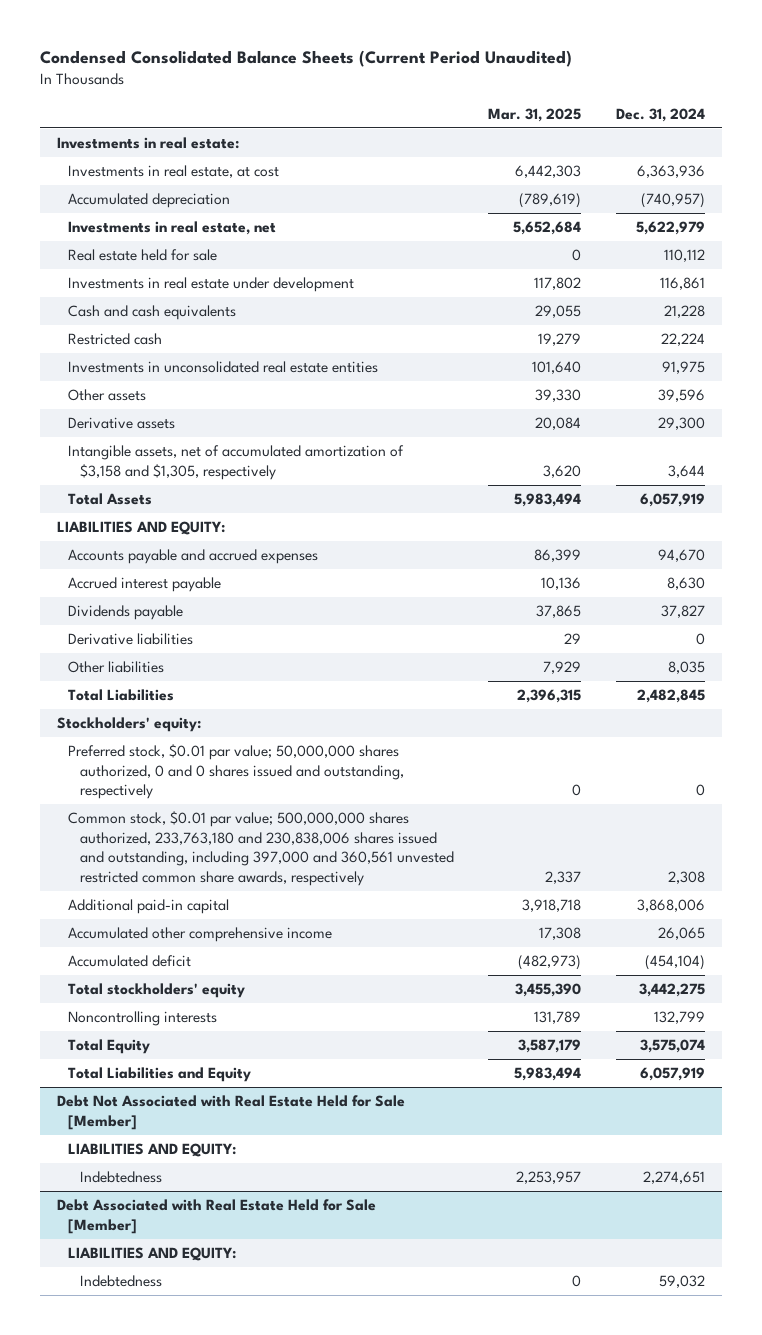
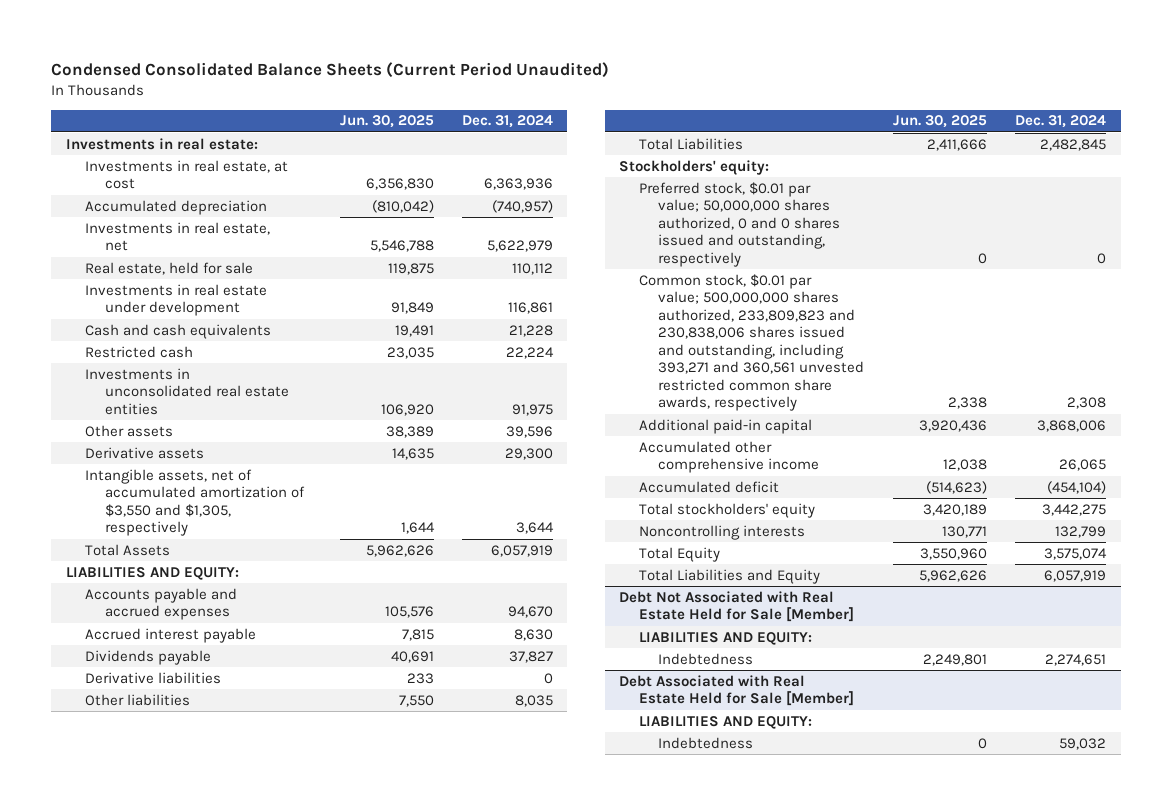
[488,107,582,122] Mar. 31, 2025 -> none
none -> [339,115,434,129] Jun. 30, 2025
[68,249,218,262] Real estate held for sale -> [85,261,254,275] Real estate, held for sale
[68,445,405,480] Intangible assets, net of accumulated amortization of $3,158 and $1,305, respectively -> [85,468,306,537] Intangible assets, net of accumulated amortization of $3,550 and $1,305, respectively
[68,811,455,886] Common stock, $0.01 par value; 500,000,000 shares authorized, 233,763,180 and 230,838,006 shares issued and outstanding, including 397,000 and 360,561 unvested restricted common share awards, respectively -> [638,273,865,412] Common stock, $0.01 par value; 500,000,000 shares authorized, 233,809,823 and 230,838,006 shares issued and outstanding, including 393,271 and 360,561 unvested restricted common share awards, respectively

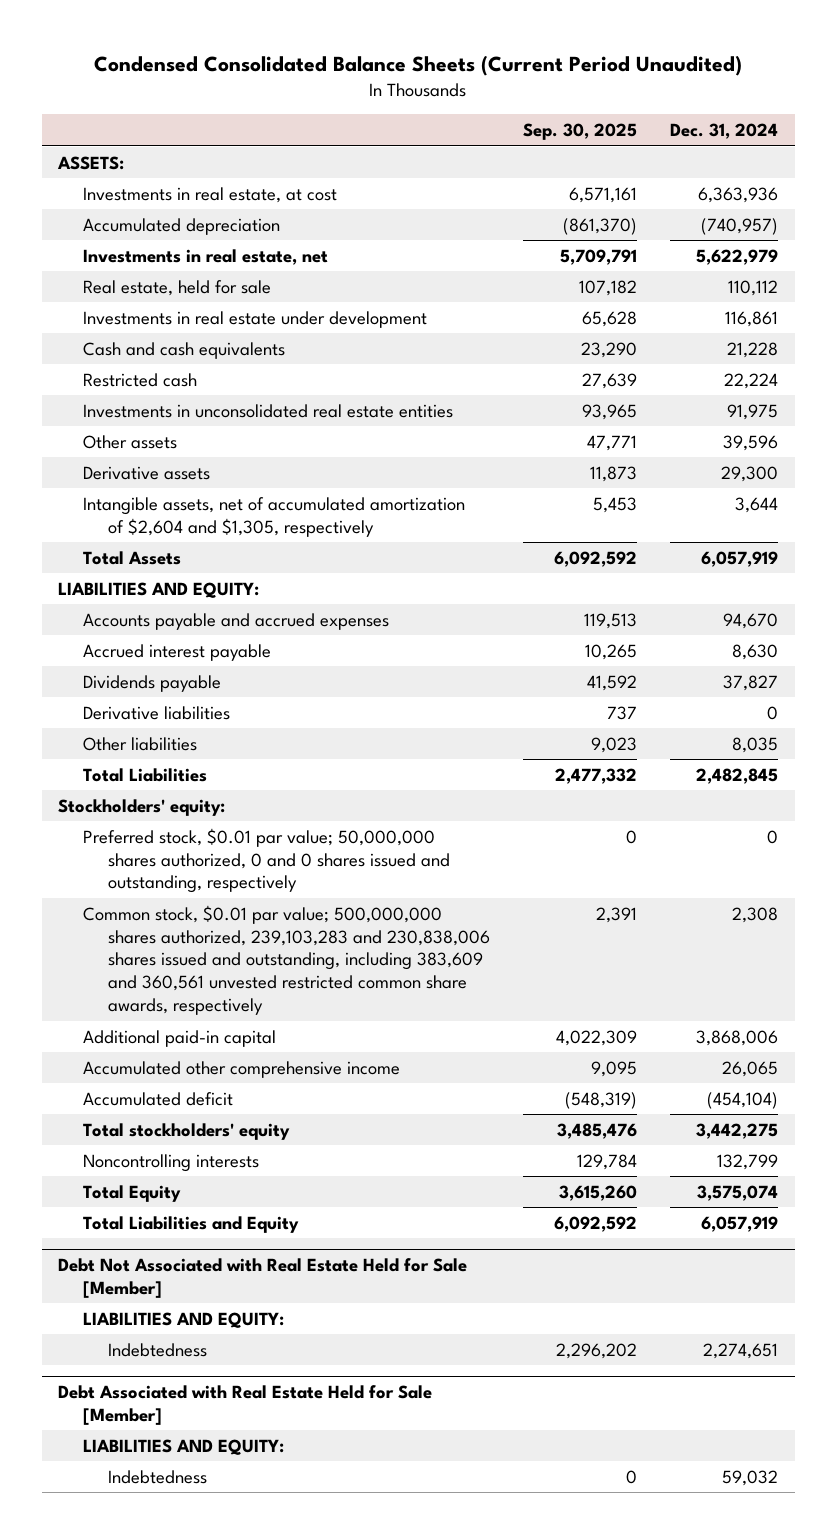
[339,115,434,129] Jun. 30, 2025 -> none
none -> [522,123,637,141] Sep. 30, 2025
[65,137,258,150] Investments in real estate: -> none
none -> [57,155,125,170] ASSETS:
[85,468,306,537] Intangible assets, net of accumulated amortization of $3,550 and $1,305, respectively -> [82,496,465,537] Intangible assets, net of accumulated amortization of $2,604 and $1,305, respectively
[638,273,865,412] Common stock, $0.01 par value; 500,000,000 shares authorized, 233,809,823 and 230,838,006 shares issued and outstanding, including 393,271 and 360,561 unvested restricted common share awards, respectively -> [82,904,490,1016] Common stock, $0.01 par value; 500,000,000 shares authorized, 239,103,283 and 230,838,006 shares issued and outstanding, including 383,609 and 360,561 unvested restricted common share awards, respectively

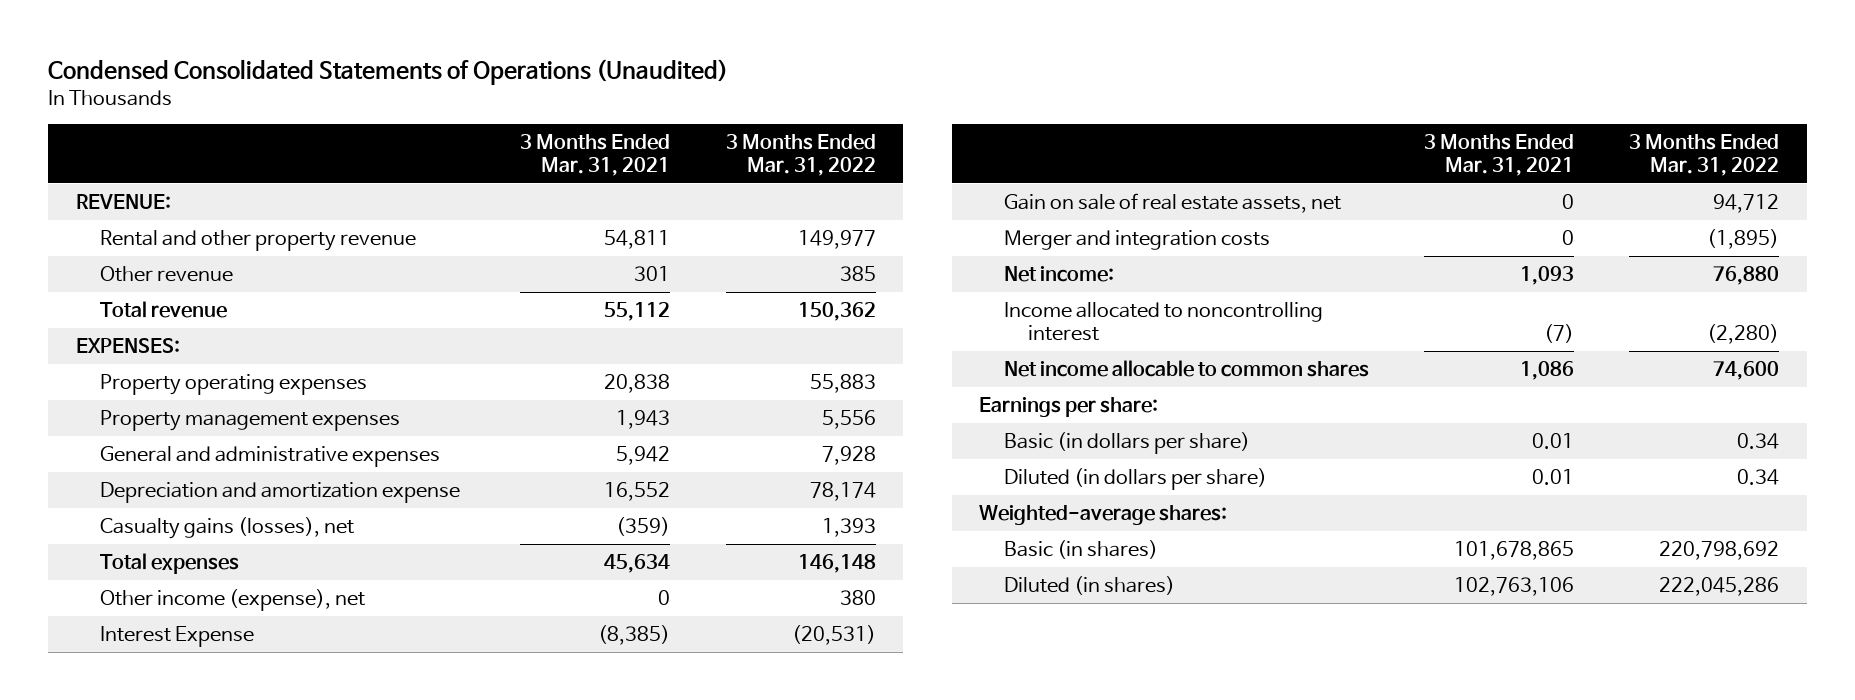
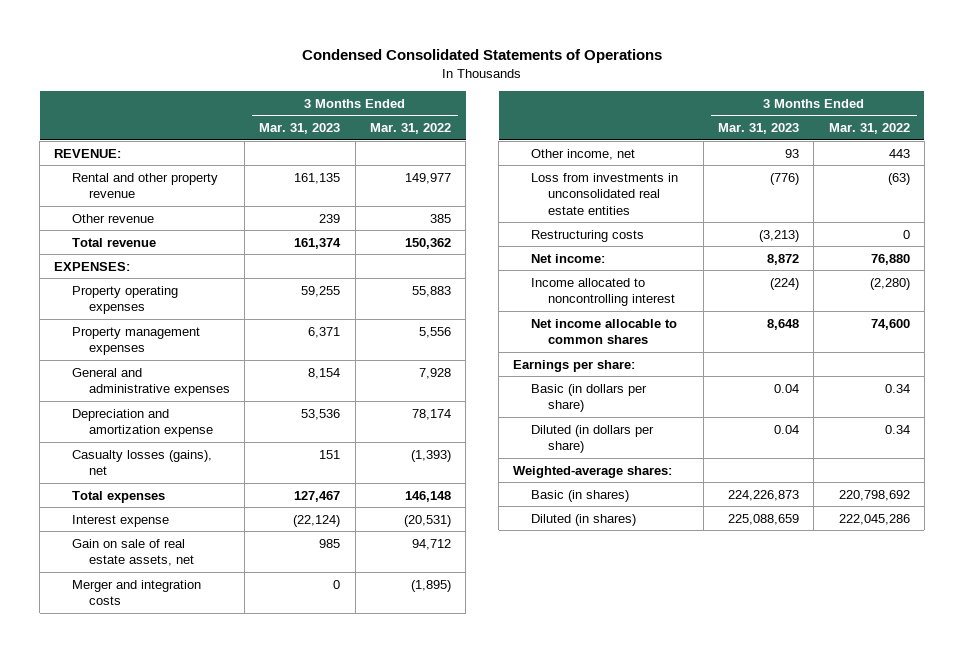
[48,59,729,86] Condensed Consolidated Statements of Operations (Unaudited) -> [302,49,663,64] Condensed Consolidated Statements of Operations
[520,133,671,176] 3 Months Ended Mar. 31, 2021 -> none
none -> [259,123,341,135] Mar. 31, 2023
[100,516,355,539] Casualty gains (losses), net -> [71,449,212,476] Casualty losses (gains), net
[821,517,876,537] 1,393 -> [410,449,451,462] (1,393)
[100,588,366,611] Other income (expense), net -> none
[100,625,255,647] Interest Expense -> [71,514,169,527] Interest expense
none -> [530,148,635,160] Other income, net
none -> [530,172,678,215] Loss from investments in unconsolidated real estate entities
none -> [530,229,644,242] Restructuring costs

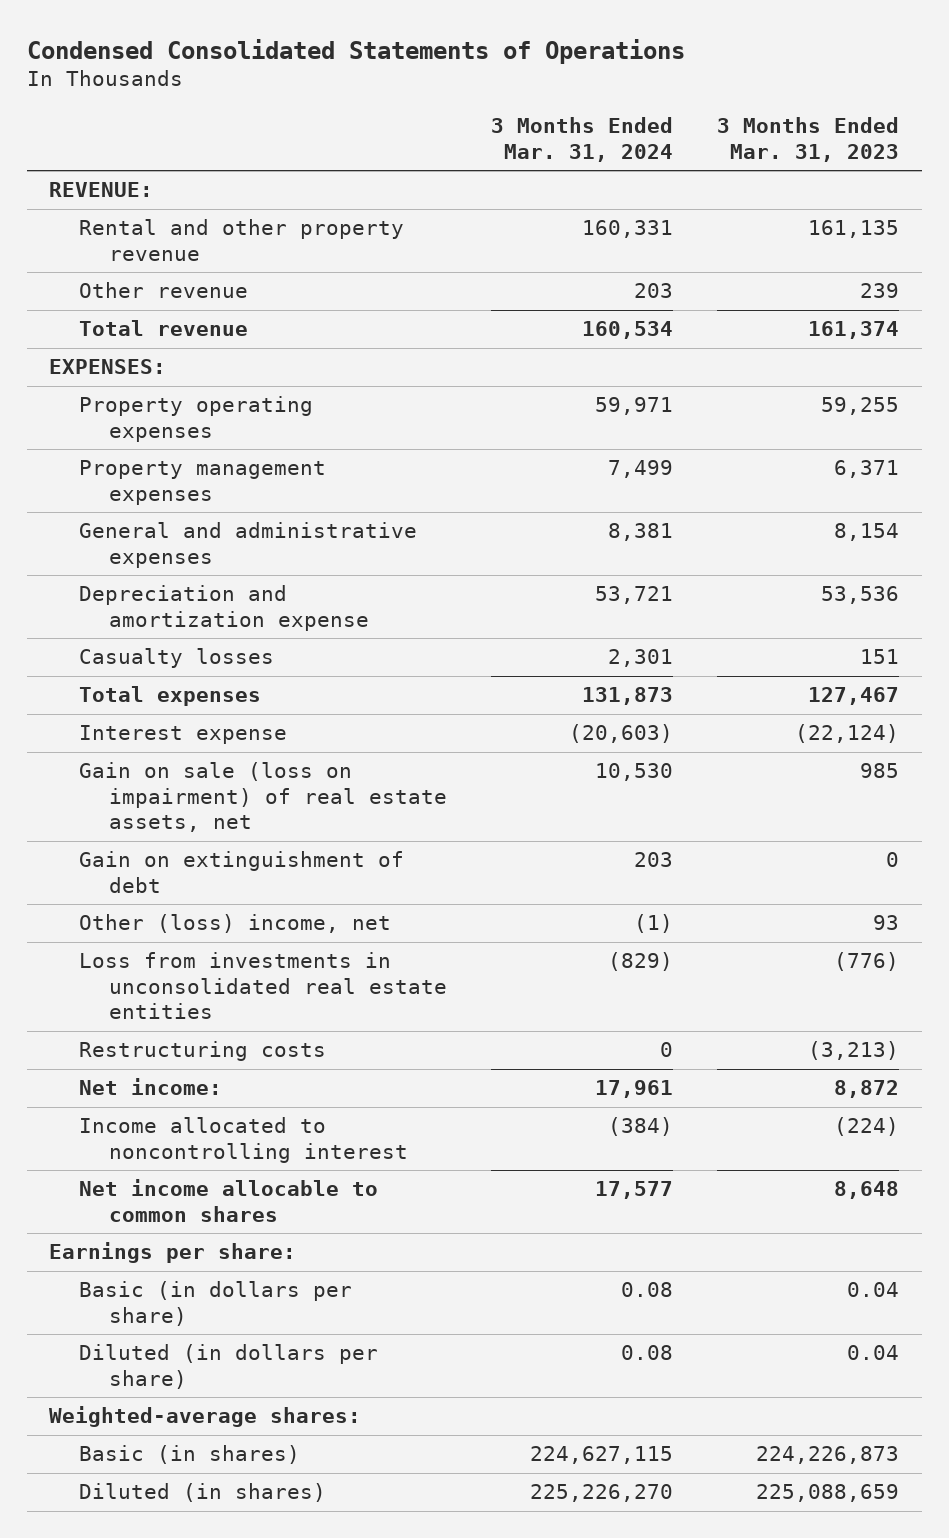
[369,123,451,135] Mar. 31, 2022 -> none
none -> [491,117,674,162] 3 Months Ended Mar. 31, 2024
[71,449,212,476] Casualty losses (gains), net -> [78,648,274,669] Casualty losses
[71,579,201,606] Merger and integration costs -> none
[71,538,194,567] Gain on sale of real estate assets, net -> [78,762,447,833] Gain on sale (loss on impairment) of real estate assets, net
none -> [78,851,404,893] Gain on extinguishment of debt
[530,148,635,160] Other income, net -> [78,914,391,934] Other (loss) income, net

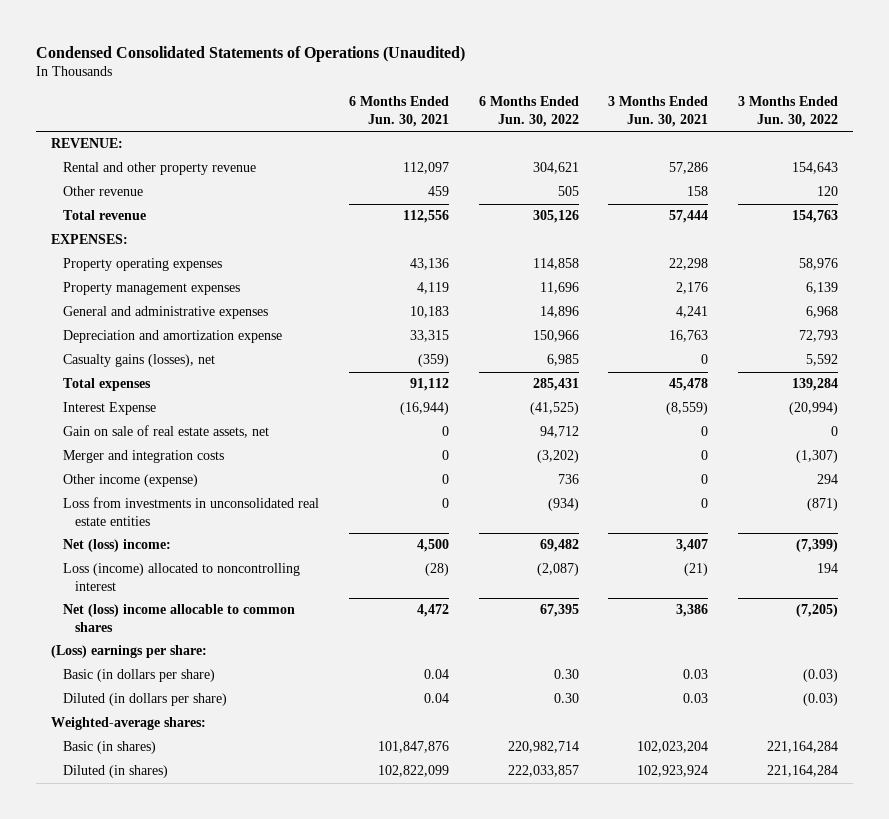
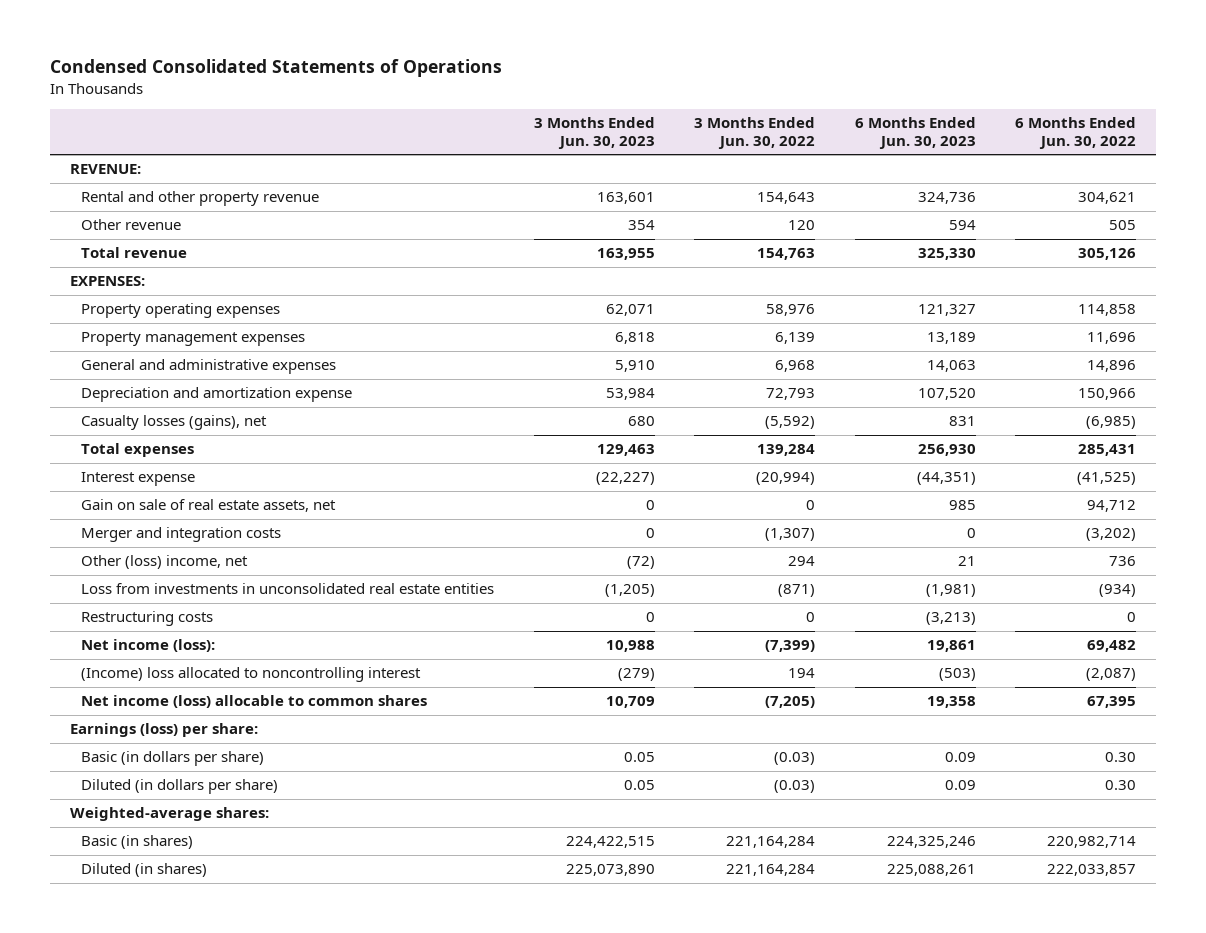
[36,45,466,62] Condensed Consolidated Statements of Operations (Unaudited) -> [49,59,502,78] Condensed Consolidated Statements of Operations
[348,96,449,127] 6 Months Ended Jun. 30, 2021 -> none
[608,96,709,127] 3 Months Ended Jun. 30, 2021 -> none
none -> [533,117,655,149] 3 Months Ended Jun. 30, 2023
none -> [854,117,976,149] 6 Months Ended Jun. 30, 2023
[62,354,215,368] Casualty gains (losses), net -> [81,415,268,431] Casualty losses (gains), net
[546,354,579,367] 6,985 -> [1086,416,1137,430] (6,985)
[806,354,839,367] 5,592 -> [765,416,816,430] (5,592)
[62,402,156,416] Interest Expense -> [81,472,196,487] Interest expense
[62,474,198,488] Other income (expense) -> [81,555,249,570] Other (loss) income, net
none -> [81,611,214,627] Restructuring costs
[62,539,171,553] Net (loss) income: -> [81,639,216,653] Net income (loss):
[62,563,300,591] Loss (income) allocated to noncontrolling interest -> [81,667,422,683] (Income) loss allocated to noncontrolling interest
[62,604,295,632] Net (loss) income allocable to common shares -> [81,695,428,709] Net income (loss) allocable to common shares
[50,645,207,659] (Loss) earnings per share: -> [69,723,258,738] Earnings (loss) per share:

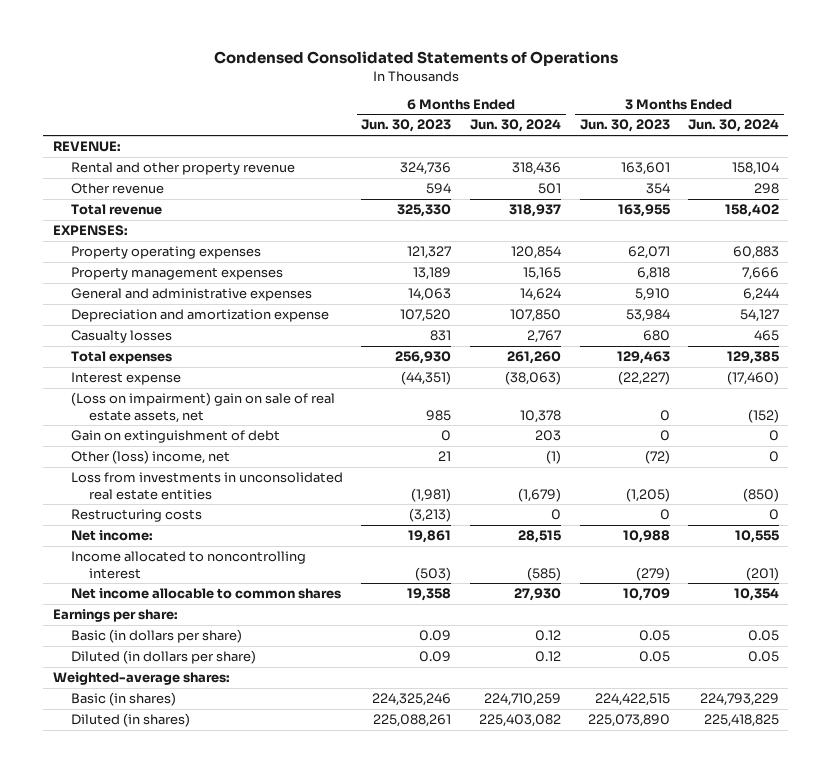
[694,117,816,149] 3 Months Ended Jun. 30, 2022 -> none
[1015,117,1137,149] 6 Months Ended Jun. 30, 2022 -> none
none -> [469,119,561,133] Jun. 30, 2024
none -> [688,119,780,133] Jun. 30, 2024
[81,415,268,431] Casualty losses (gains), net -> [70,330,172,344] Casualty losses
[81,527,282,543] Merger and integration costs -> none
[81,499,337,513] Gain on sale of real estate assets, net -> [70,392,335,423] (Loss on impairment) gain on sale of real estate assets, net
none -> [70,430,280,444] Gain on extinguishment of debt
[81,639,216,653] Net income (loss): -> [70,530,153,542] Net income:
[81,667,422,683] (Income) loss allocated to noncontrolling interest -> [70,551,306,579] Income allocated to noncontrolling interest
[81,695,428,709] Net income (loss) allocable to common shares -> [70,588,341,600] Net income allocable to common shares
[69,723,258,738] Earnings (loss) per share: -> [52,609,178,623] Earnings per share:

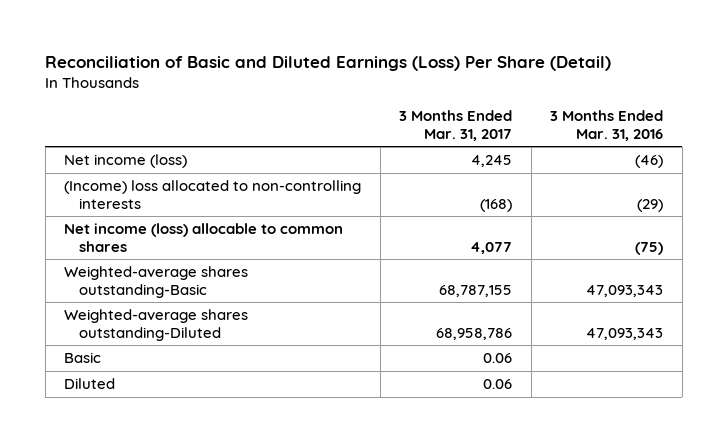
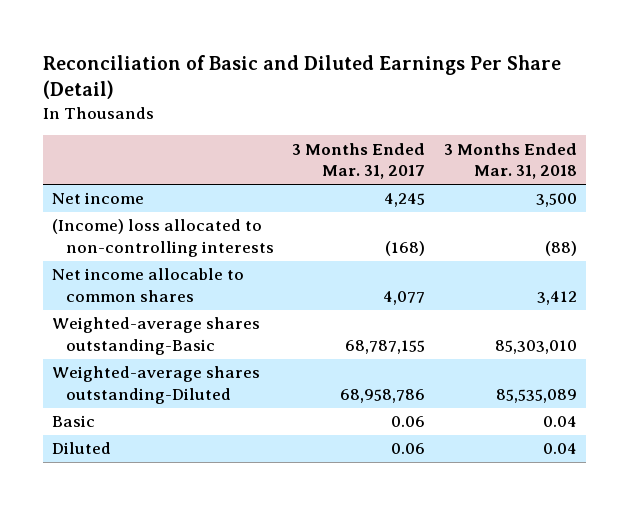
[45,56,612,72] Reconciliation of Basic and Diluted Earnings (Loss) Per Share (Detail) -> [43,54,562,99] Reconciliation of Basic and Diluted Earnings Per Share (Detail)
[550,110,664,141] 3 Months Ended Mar. 31, 2016 -> none
none -> [443,142,577,180] 3 Months Ended Mar. 31, 2018
[64,154,188,169] Net income (loss) -> [52,192,145,205] Net income
[64,223,344,252] Net income (loss) allocable to common shares -> [52,268,245,303] Net income allocable to common shares

